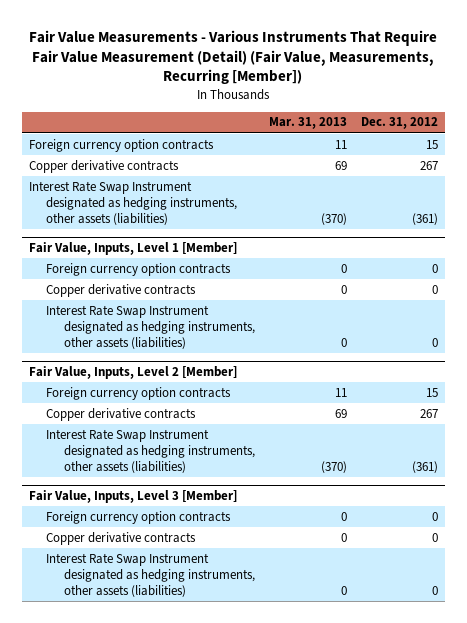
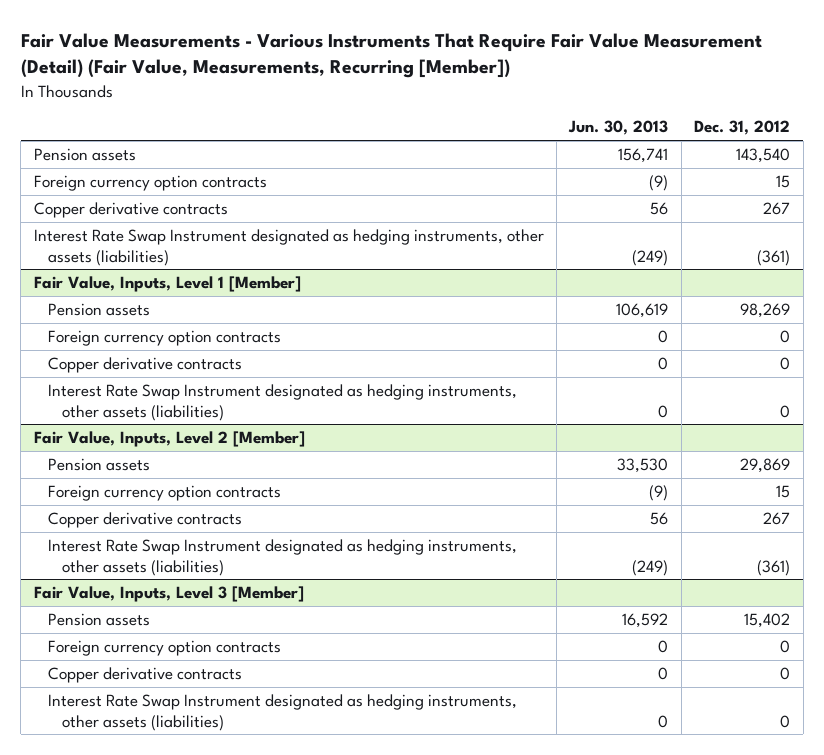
[268,117,347,130] Mar. 31, 2013 -> none
none -> [568,120,669,136] Jun. 30, 2013
none -> [33,147,136,161] Pension assets
none -> [47,302,150,316] Pension assets
none -> [47,457,150,471] Pension assets
none -> [47,612,150,626] Pension assets

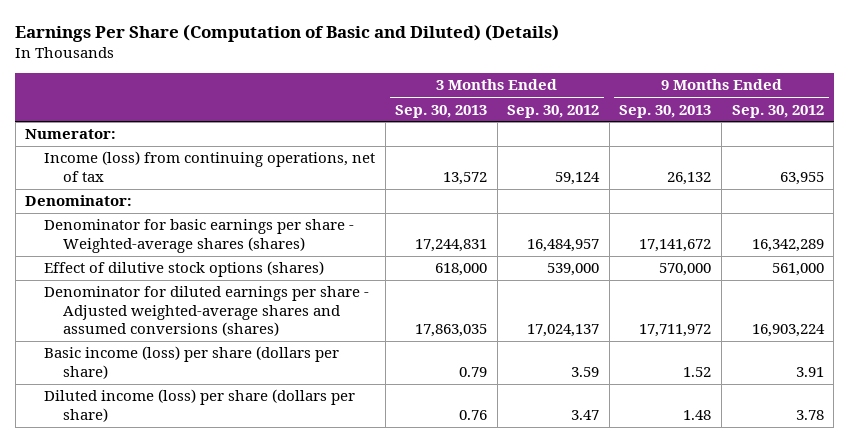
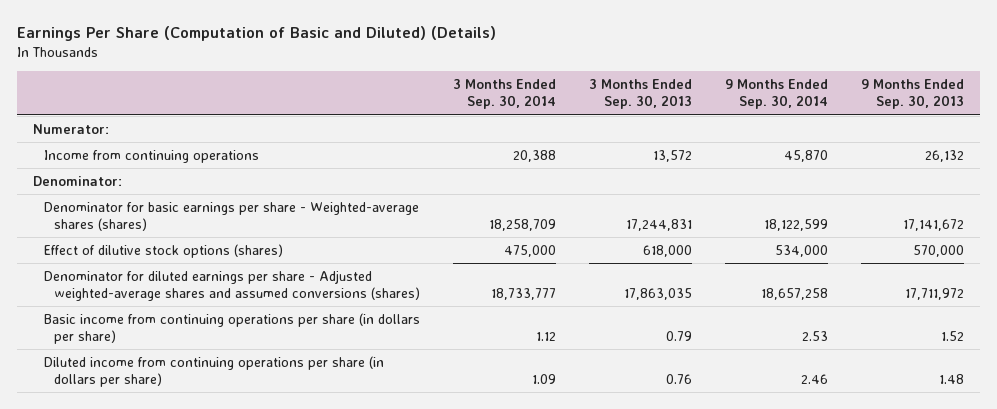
[507,104,600,118] Sep. 30, 2012 -> none
[731,104,824,118] Sep. 30, 2012 -> none
none -> [453,78,557,110] 3 Months Ended Sep. 30, 2014
none -> [725,78,829,110] 9 Months Ended Sep. 30, 2014
[43,151,375,182] Income (loss) from continuing operations, net of tax -> [43,149,259,163] Income from continuing operations
[43,346,339,379] Basic income (loss) per share (dollars per share) -> [43,312,420,345] Basic income from continuing operations per share (in dollars per share)
[43,389,355,422] Diluted income (loss) per share (dollars per share) -> [43,355,384,388] Diluted income from continuing operations per share (in dollars per share)

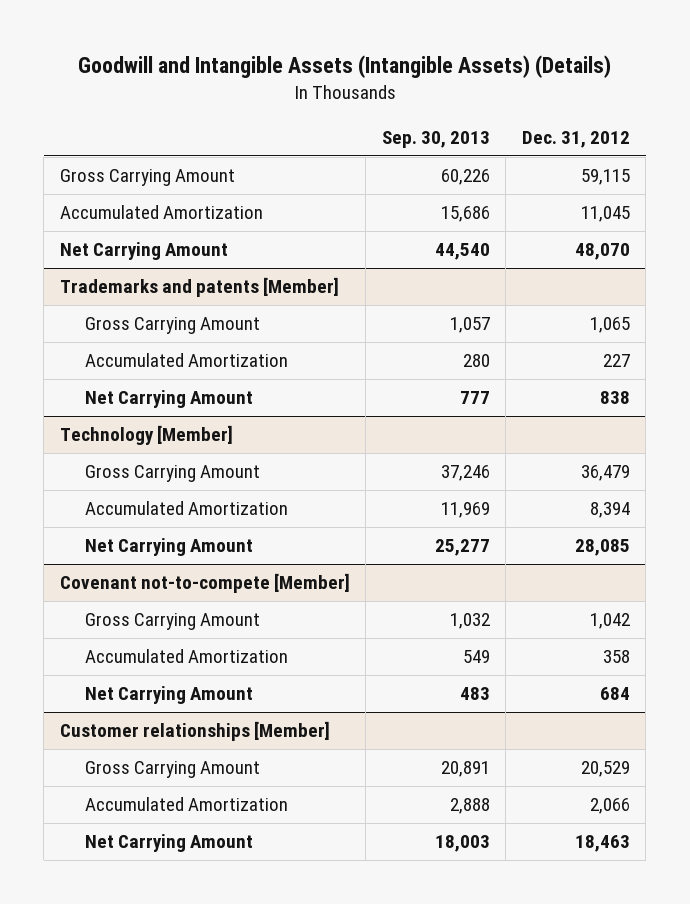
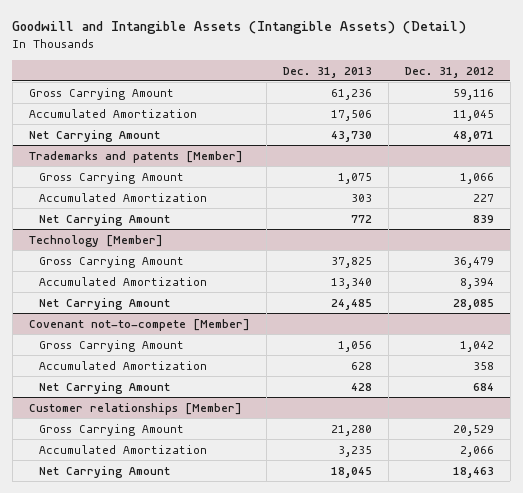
[77,55,611,79] Goodwill and Intangible Assets (Intangible Assets) (Details) -> [12,21,467,35] Goodwill and Intangible Assets (Intangible Assets) (Detail)
[381,130,490,148] Sep. 30, 2013 -> none
none -> [282,66,372,78] Dec. 31, 2013
[580,169,630,186] 59,115 -> [452,88,494,100] 59,116
[574,243,630,261] 48,070 -> [452,130,494,142] 48,071
[589,317,630,334] 1,065 -> [459,172,494,184] 1,066
[599,391,630,405] 838 -> [472,214,494,223] 839

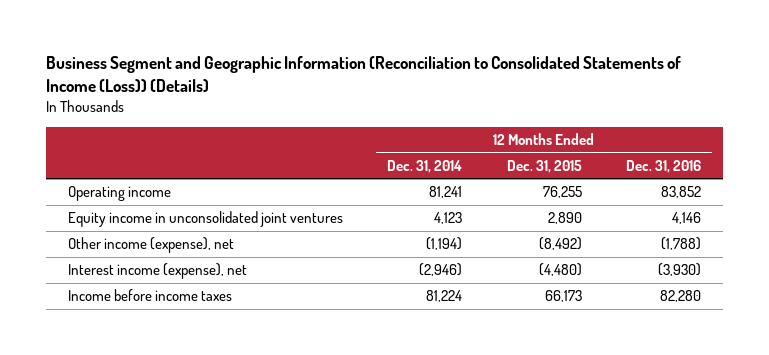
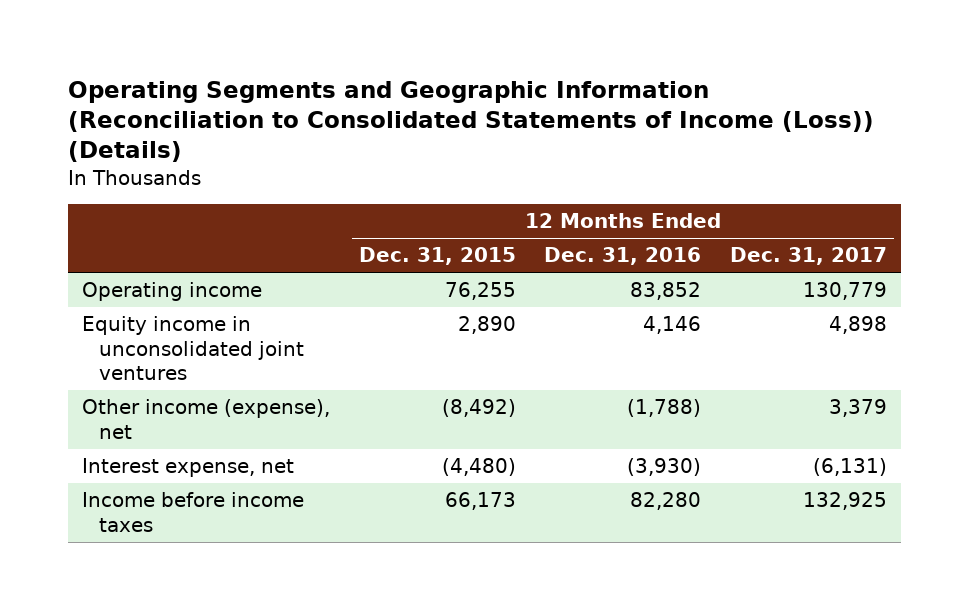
[46,56,682,93] Business Segment and Geographic Information (Reconciliation to Consolidated Statements of Income (Loss)) (Details) -> [67,81,874,163] Operating Segments and Geographic Information (Reconciliation to Consolidated Statements of Income (Loss)) (Details)
[387,159,463,173] Dec. 31, 2014 -> none
none -> [729,247,887,266] Dec. 31, 2017
[68,263,248,280] Interest income (expense), net -> [82,458,295,478] Interest expense, net

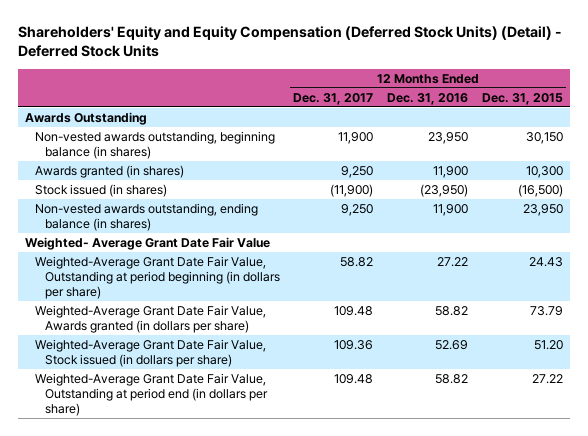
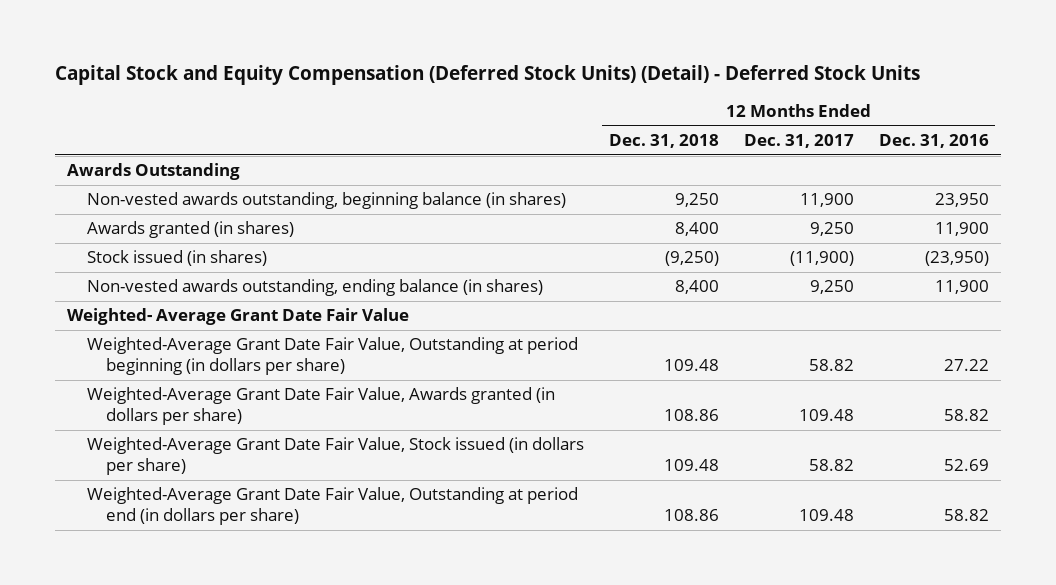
[17,26,562,58] Shareholders' Equity and Equity Compensation (Deferred Stock Units) (Detail) - Deferred Stock Units -> [54,65,920,86] Capital Stock and Equity Compensation (Deferred Stock Units) (Detail) - Deferred Stock Units
[481,92,563,105] Dec. 31, 2015 -> none
none -> [608,134,719,149] Dec. 31, 2018
[334,339,374,350] 109.36 -> [808,459,854,472] 58.82

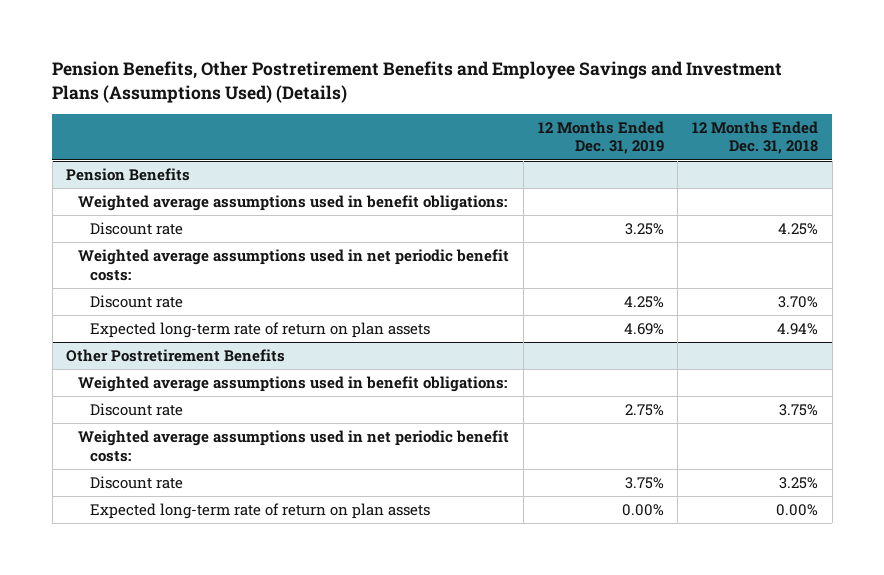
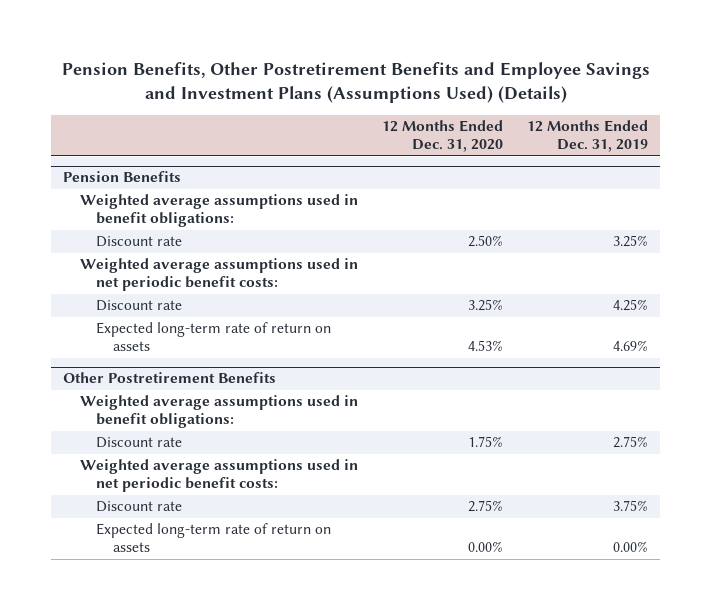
[692,120,819,155] 12 Months Ended Dec. 31, 2018 -> none
none -> [381,120,503,153] 12 Months Ended Dec. 31, 2020
[90,321,431,338] Expected long-term rate of return on plan assets -> [96,322,332,352] Expected long-term rate of return on assets
[90,502,431,519] Expected long-term rate of return on plan assets -> [96,523,332,553] Expected long-term rate of return on assets

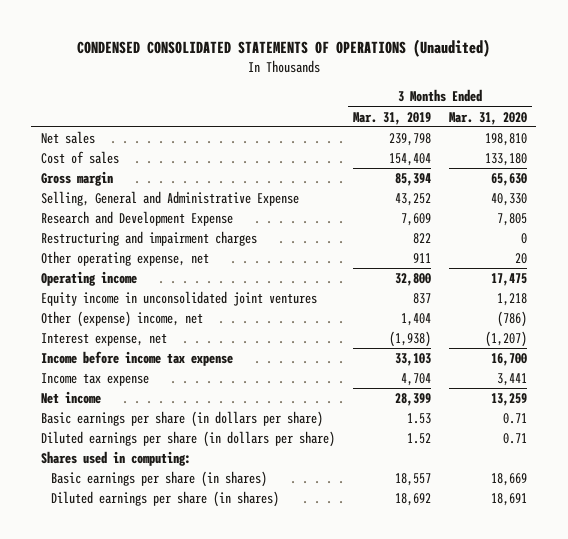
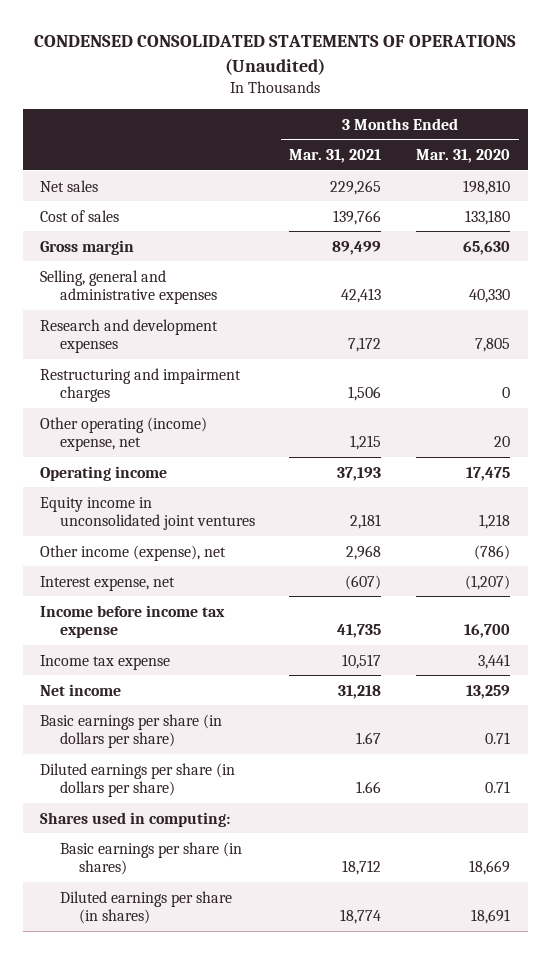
[352,111,431,125] Mar. 31, 2019 -> none
none -> [289,148,382,163] Mar. 31, 2021
[40,191,299,207] Selling, General and Administrative Expense -> [39,269,217,304] Selling, general and administrative expenses
[40,211,233,227] Research and Development Expense -> [39,318,218,353] Research and development expenses
[40,251,209,267] Other operating expense, net -> [39,416,207,451] Other operating (income) expense, net
[40,311,203,328] Other (expense) income, net -> [39,544,226,561] Other income (expense), net

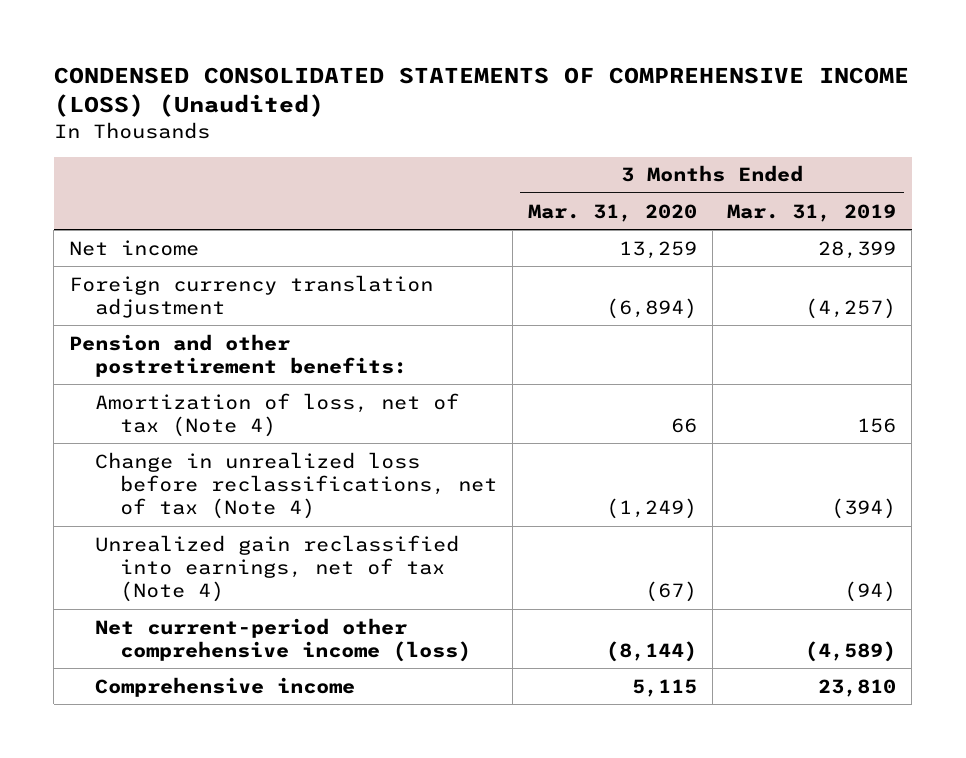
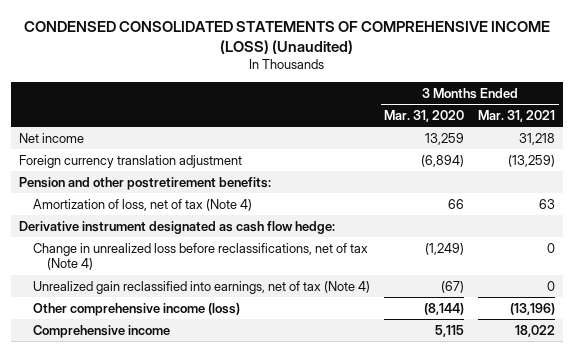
[727,203,897,222] Mar. 31, 2019 -> none
none -> [478,109,556,122] Mar. 31, 2021
none -> [18,220,335,234] Derivative instrument designated as cash flow hedge:
[94,617,472,662] Net current-period other comprehensive income (loss) -> [32,302,240,316] Other comprehensive income (loss)

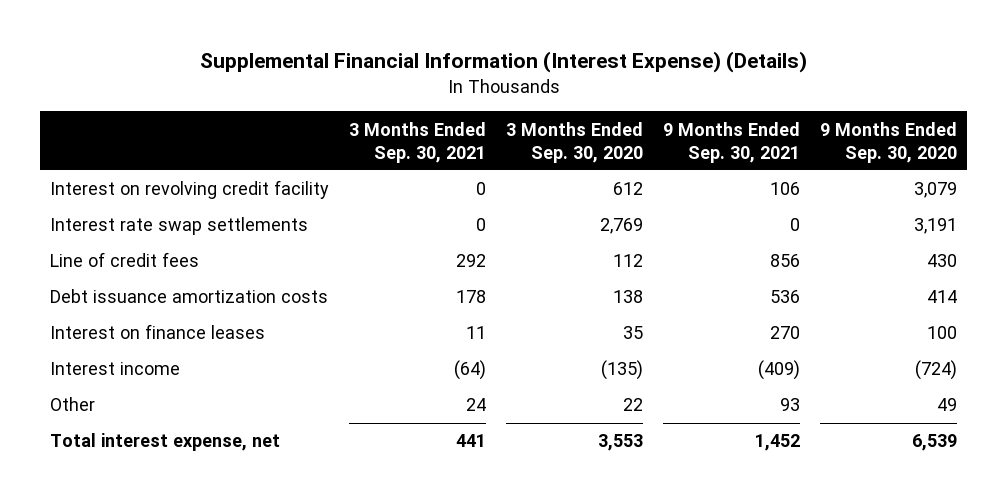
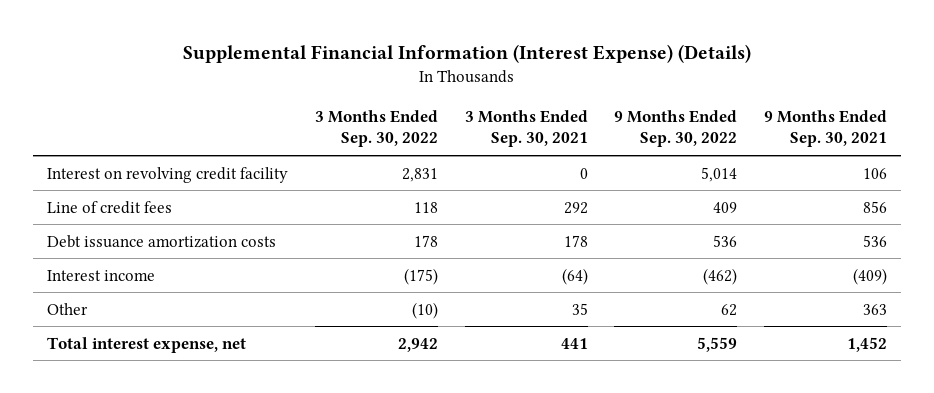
[506,121,644,163] 3 Months Ended Sep. 30, 2020 -> none
[820,121,958,163] 9 Months Ended Sep. 30, 2020 -> none
none -> [314,109,438,148] 3 Months Ended Sep. 30, 2022
none -> [614,109,738,148] 9 Months Ended Sep. 30, 2022
[50,217,309,236] Interest rate swap settlements -> none
[50,324,266,340] Interest on finance leases -> none
[466,398,487,412] 24 -> [571,302,588,315] 35
[780,398,801,412] 93 -> [863,303,888,315] 363

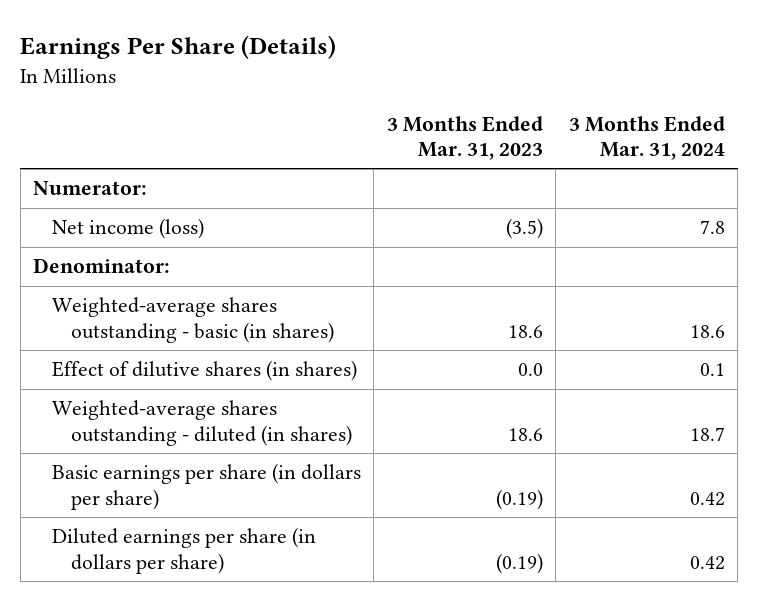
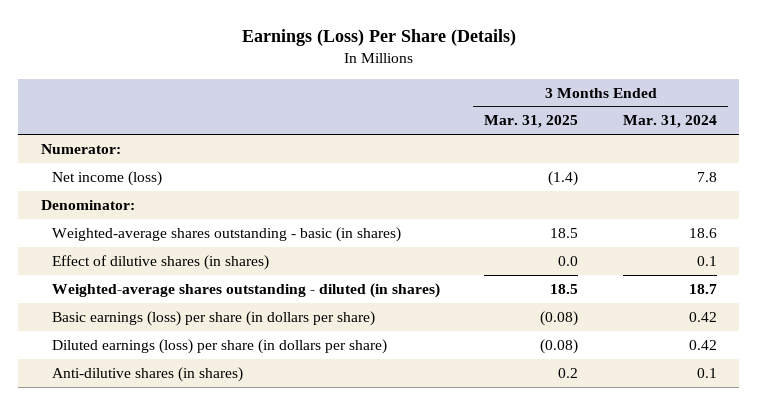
[20,34,337,59] Earnings Per Share (Details) -> [241,29,516,47] Earnings (Loss) Per Share (Details)
[386,115,543,161] 3 Months Ended Mar. 31, 2023 -> none
none -> [484,115,579,129] Mar. 31, 2025
[51,463,361,510] Basic earnings per share (in dollars per share) -> [52,310,376,326] Basic earnings (loss) per share (in dollars per share)
[51,527,316,574] Diluted earnings per share (in dollars per share) -> [52,338,388,354] Diluted earnings (loss) per share (in dollars per share)
none -> [52,366,244,382] Anti-dilutive shares (in shares)

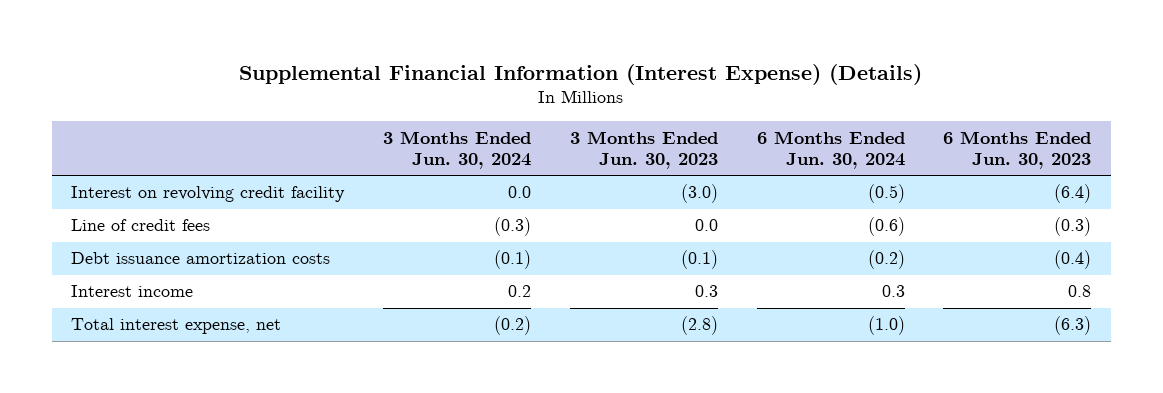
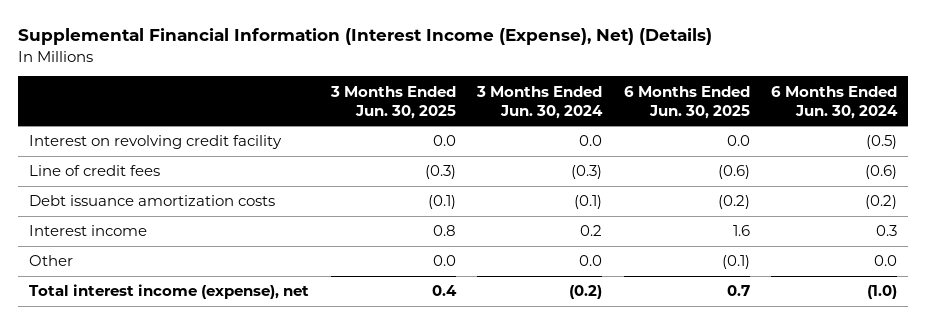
[239,63,923,85] Supplemental Financial Information (Interest Expense) (Details) -> [18,28,713,46] Supplemental Financial Information (Interest Income (Expense), Net) (Details)
[569,130,718,170] 3 Months Ended Jun. 30, 2023 -> none
[943,130,1092,170] 6 Months Ended Jun. 30, 2023 -> none
none -> [329,85,456,119] 3 Months Ended Jun. 30, 2025
none -> [623,85,750,119] 6 Months Ended Jun. 30, 2025
none -> [29,255,74,267] Other
[71,318,282,335] Total interest expense, net -> [29,284,310,300] Total interest income (expense), net

